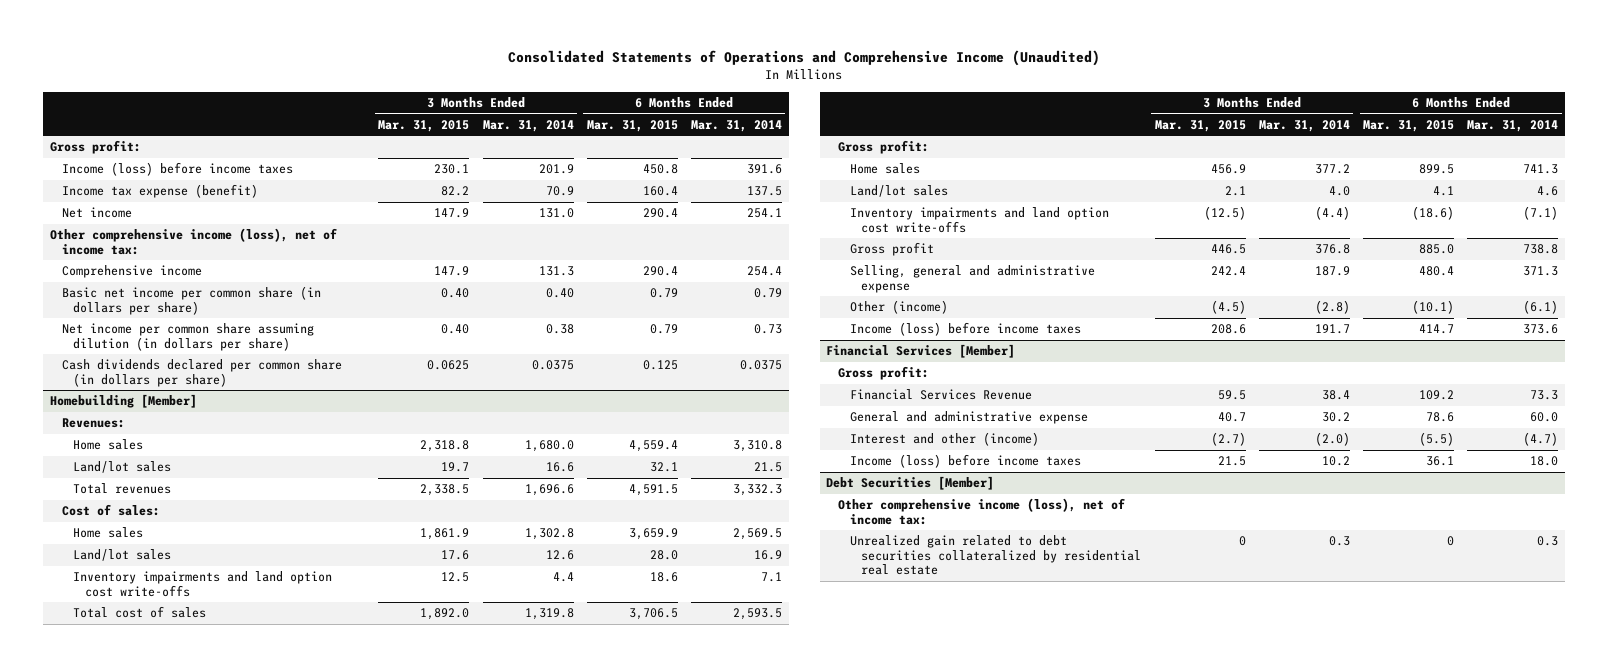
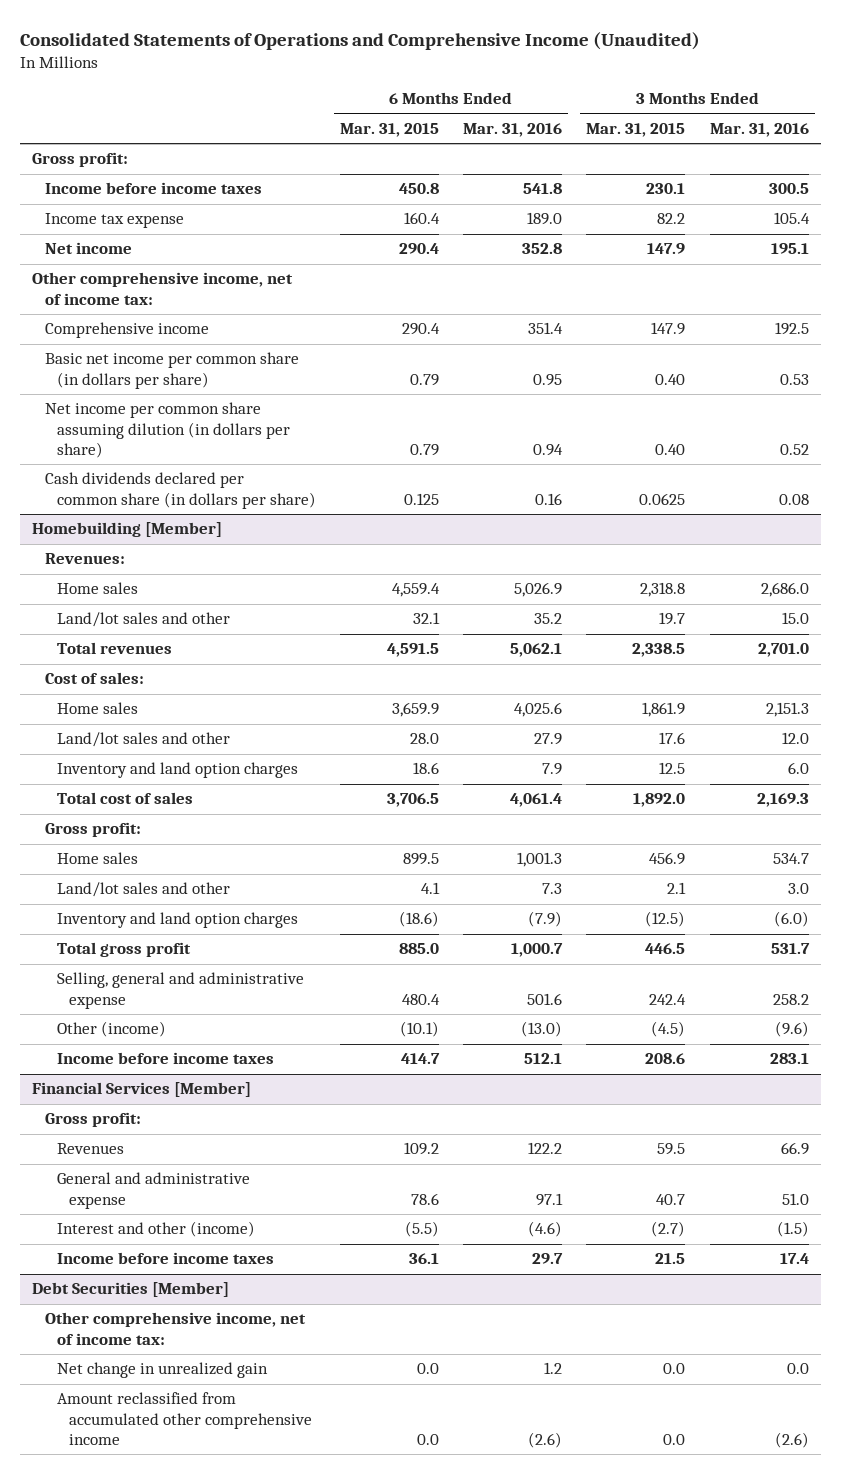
[482,119,574,132] Mar. 31, 2014 -> none
[691,119,783,132] Mar. 31, 2014 -> none
none -> [463,122,563,137] Mar. 31, 2016
none -> [709,122,809,137] Mar. 31, 2016
[61,162,293,177] Income (loss) before income taxes -> [44,182,262,195] Income before income taxes
[61,184,258,199] Income tax expense (benefit) -> [44,213,184,229] Income tax expense
[49,228,337,255] Other comprehensive income (loss), net of income tax: -> [32,272,294,305] Other comprehensive income, net of income tax:
[73,461,172,474] Land/lot sales -> [57,612,231,628] Land/lot sales and other
[73,549,172,562] Land/lot sales -> [57,732,231,748] Land/lot sales and other
[73,571,333,597] Inventory impairments and land option cost write-offs -> [57,762,299,779] Inventory and land option charges
[849,185,948,198] Land/lot sales -> [57,882,231,898] Land/lot sales and other
[849,207,1109,233] Inventory impairments and land option cost write-offs -> [57,912,299,929] Inventory and land option charges
[849,242,934,257] Gross profit -> [57,942,192,958] Total gross profit
[849,322,1081,337] Income (loss) before income taxes -> [57,1052,275,1065] Income before income taxes
[849,389,1032,401] Financial Services Revenue -> [57,1143,125,1155] Revenues
[849,454,1081,469] Income (loss) before income taxes -> [57,1252,275,1265] Income before income taxes
[849,535,1142,576] Unrealized gain related to debt securities collateralized by residential real estate -> none
[837,498,1125,525] Other comprehensive income (loss), net of income tax: -> [44,1312,306,1345] Other comprehensive income, net of income tax:
none -> [57,1362,269,1379] Net change in unrealized gain
none -> [57,1392,313,1446] Amount reclassified from accumulated other comprehensive income

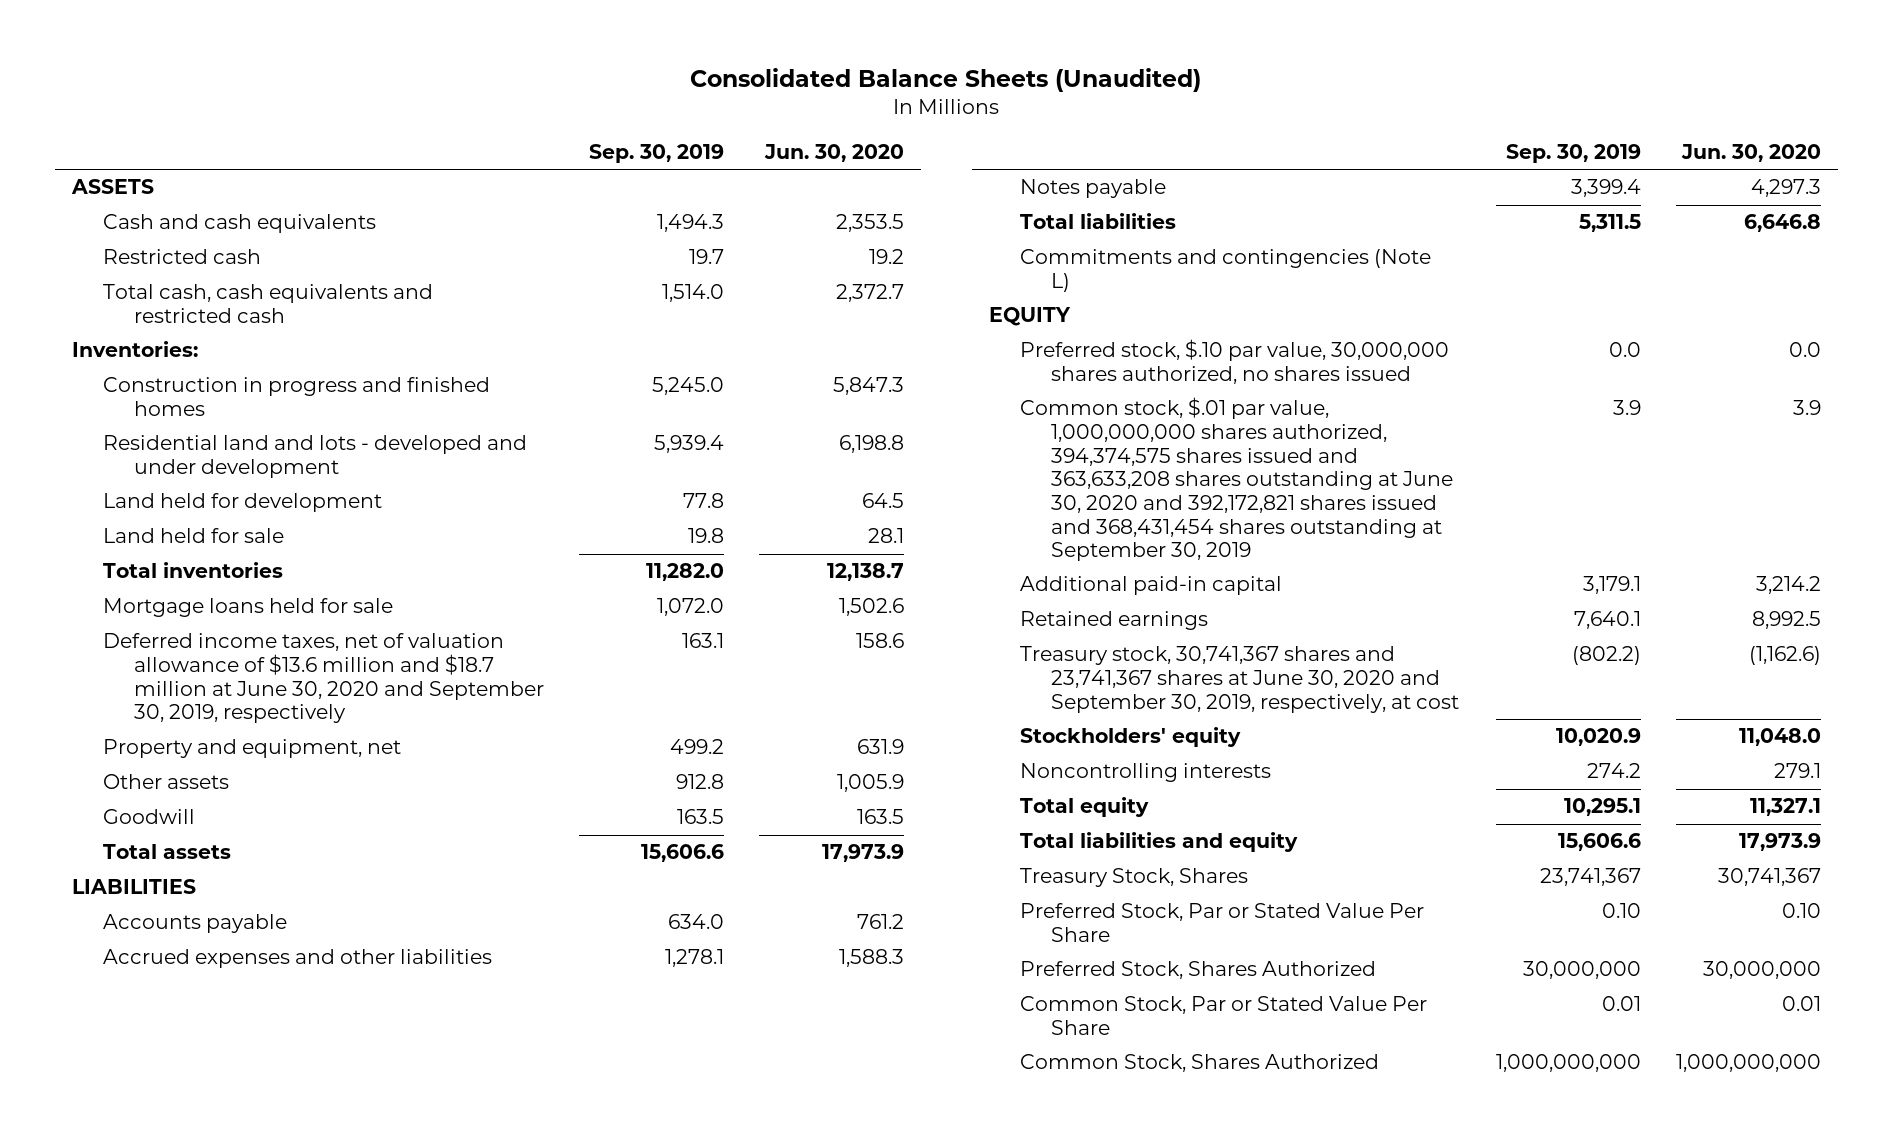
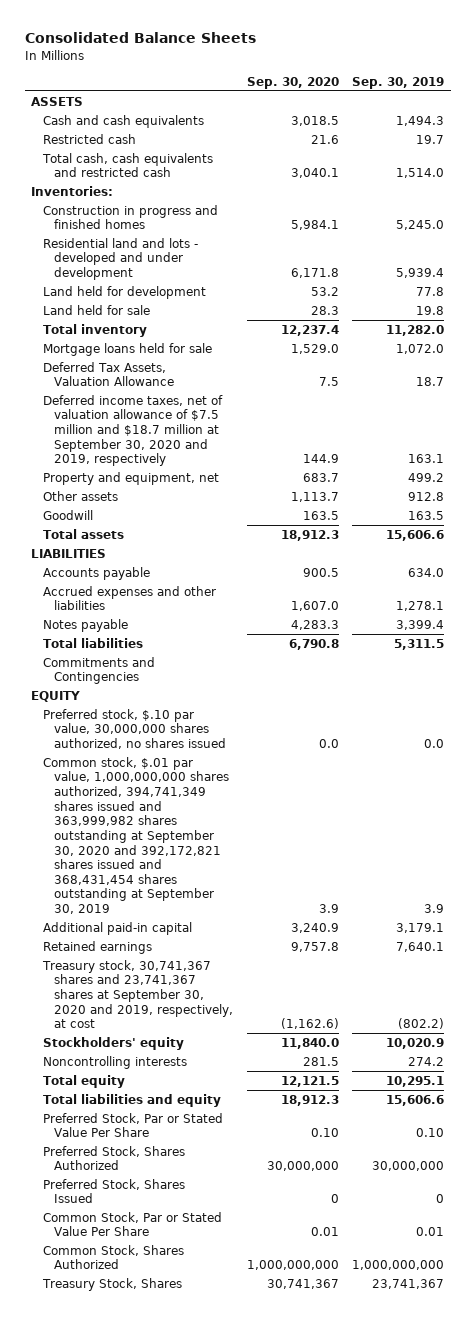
[690,67,1202,92] Consolidated Balance Sheets (Unaudited) -> [24,32,256,44] Consolidated Balance Sheets
[763,144,904,163] Jun. 30, 2020 -> none
none -> [246,76,339,89] Sep. 30, 2020
[103,562,284,579] Total inventories -> [42,323,147,337] Total inventory
none -> [42,361,175,387] Deferred Tax Assets, Valuation Allowance
[103,633,545,724] Deferred income taxes, net of valuation allowance of $13.6 million and $18.7 million at June 30, 2020 and September 30, 2019, respectively -> [42,394,223,467] Deferred income taxes, net of valuation allowance of $7.5 million and $18.7 million at September 30, 2020 and 2019, respectively
[1020,249,1432,293] Commitments and contingencies (Note L) -> [42,656,155,685] Commitments and Contingencies
[1020,397,1454,562] Common stock, $.01 par value, 1,000,000,000 shares authorized, 394,374,575 shares issued and 363,633,208 shares outstanding at June 30, 2020 and 392,172,821 shares issued and 368,431,454 shares outstanding at September 30, 2019 -> [42,756,230,915] Common stock, $.01 par value, 1,000,000,000 shares authorized, 394,741,349 shares issued and 363,999,982 shares outstanding at September 30, 2020 and 392,172,821 shares issued and 368,431,454 shares outstanding at September 30, 2019
[1020,646,1460,713] Treasury stock, 30,741,367 shares and 23,741,367 shares at June 30, 2020 and September 30, 2019, respectively, at cost -> [41,959,234,1029] Treasury stock, 30,741,367 shares and 23,741,367 shares at September 30, 2020 and 2019, respectively, at cost
none -> [42,1178,185,1204] Preferred Stock, Shares Issued
[1020,868,1249,888] Treasury Stock, Shares -> [41,1277,182,1291] Treasury Stock, Shares

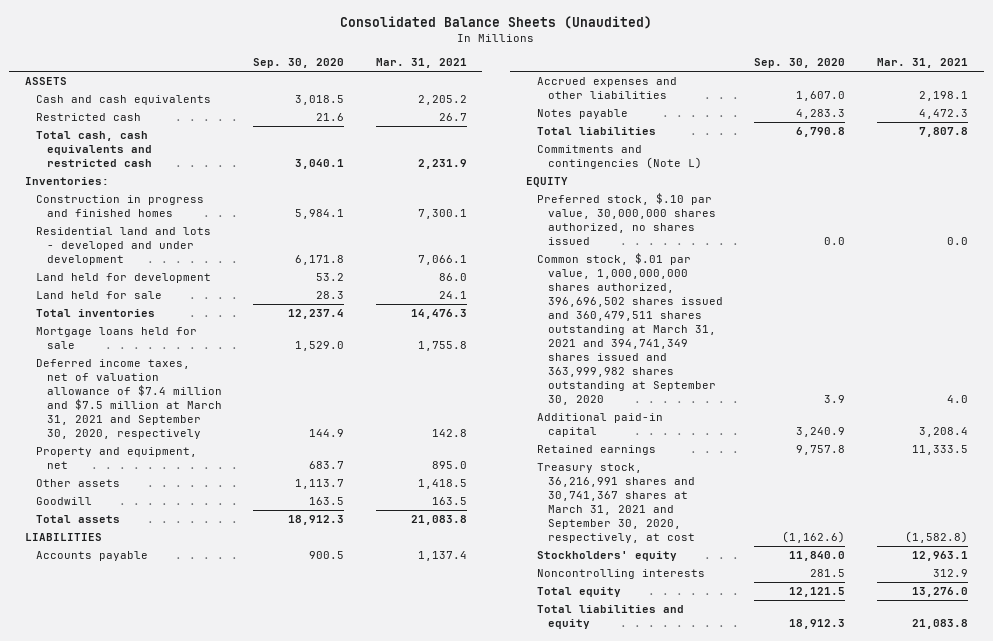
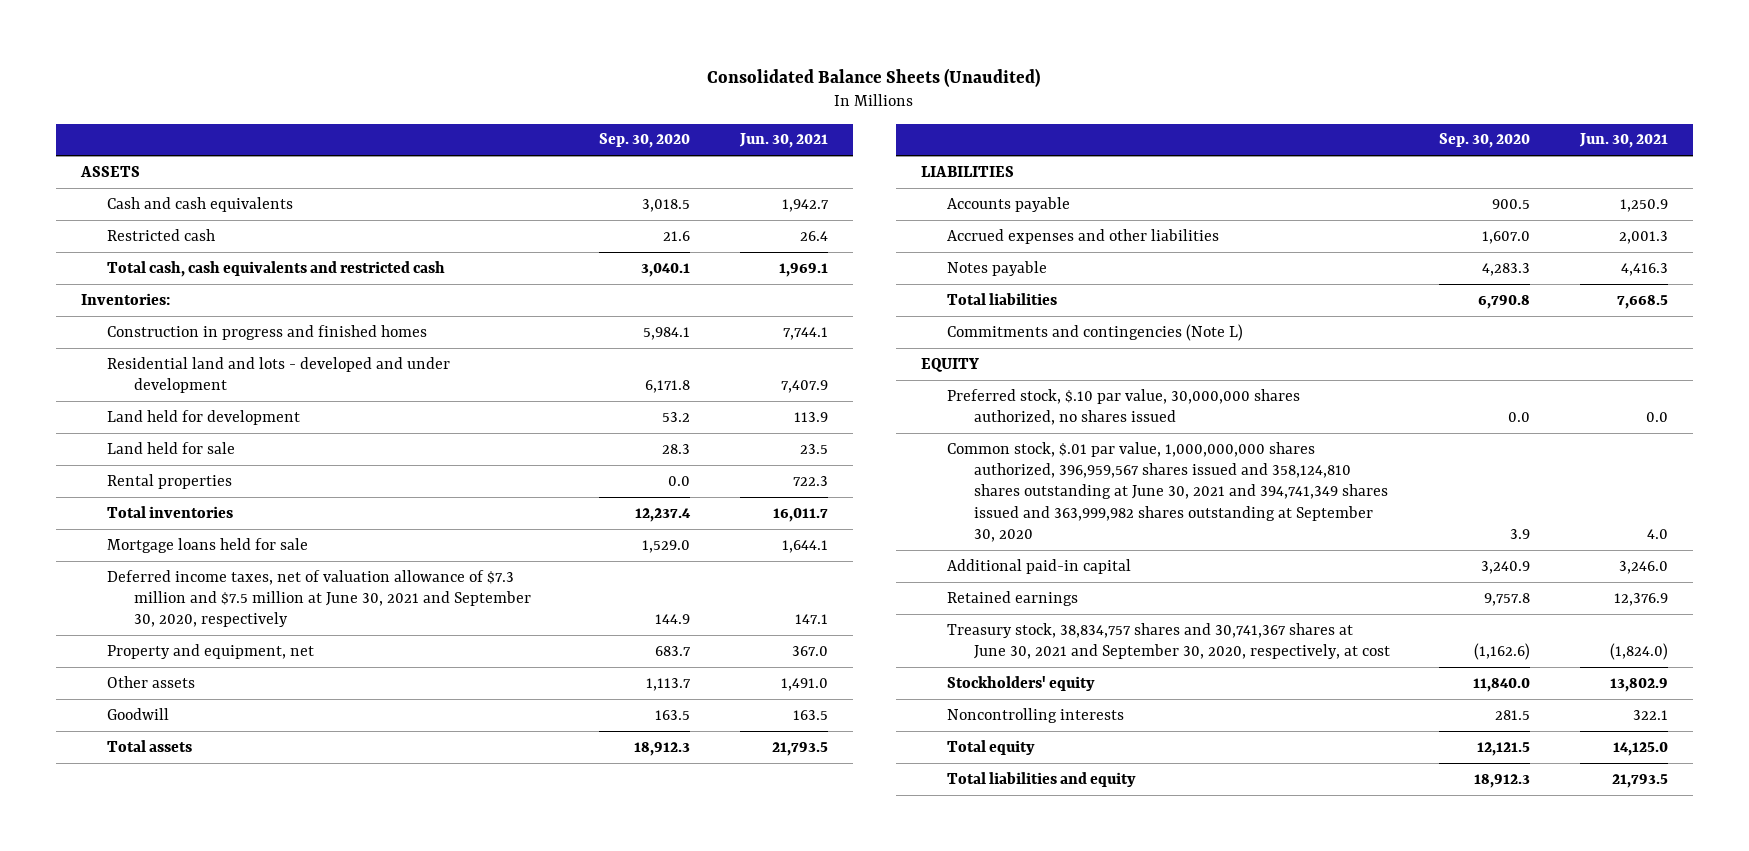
[375,58,467,69] Mar. 31, 2021 -> none
none -> [738,133,828,149] Jun. 30, 2021
none -> [107,473,233,489] Rental properties
[35,359,222,439] Deferred income taxes, net of valuation allowance of $7.4 million and $7.5 million at March 31, 2021 and September 30, 2020, respectively -> [107,569,531,628] Deferred income taxes, net of valuation allowance of $7.3 million and $7.5 million at June 30, 2021 and September 30, 2020, respectively
[537,253,724,405] Common stock, $.01 par value, 1,000,000,000 shares authorized, 396,696,502 shares issued and 360,479,511 shares outstanding at March 31, 2021 and 394,741,349 shares issued and 363,999,982 shares outstanding at September 30, 2020 -> [947,441,1388,542] Common stock, $.01 par value, 1,000,000,000 shares authorized, 396,959,567 shares issued and 358,124,810 shares outstanding at June 30, 2021 and 394,741,349 shares issued and 363,999,982 shares outstanding at September 30, 2020
[537,463,696,543] Treasury stock, 36,216,991 shares and 30,741,367 shares at March 31, 2021 and September 30, 2020, respectively, at cost -> [947,622,1390,660] Treasury stock, 38,834,757 shares and 30,741,367 shares at June 30, 2021 and September 30, 2020, respectively, at cost

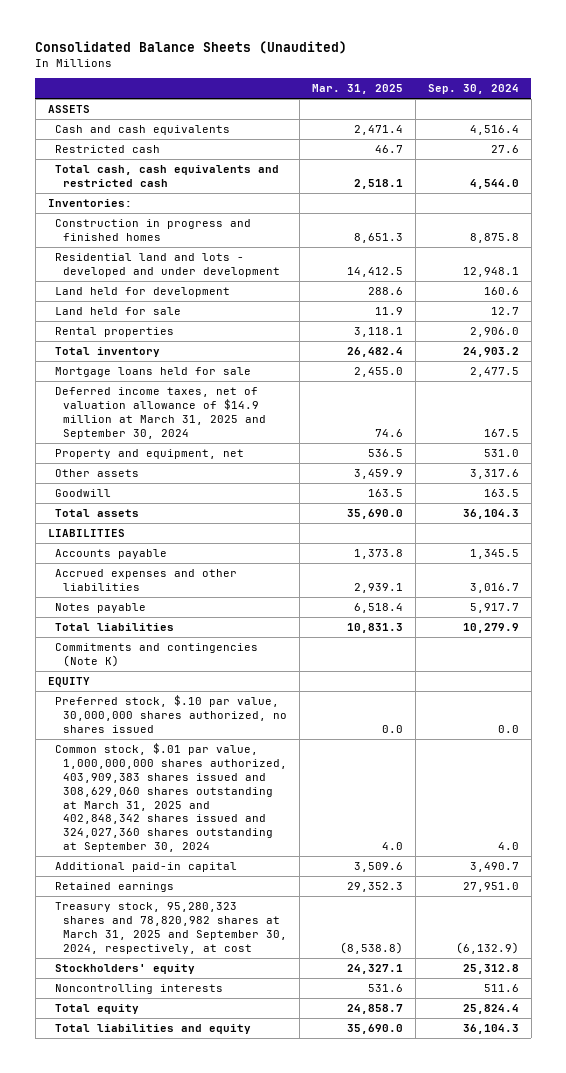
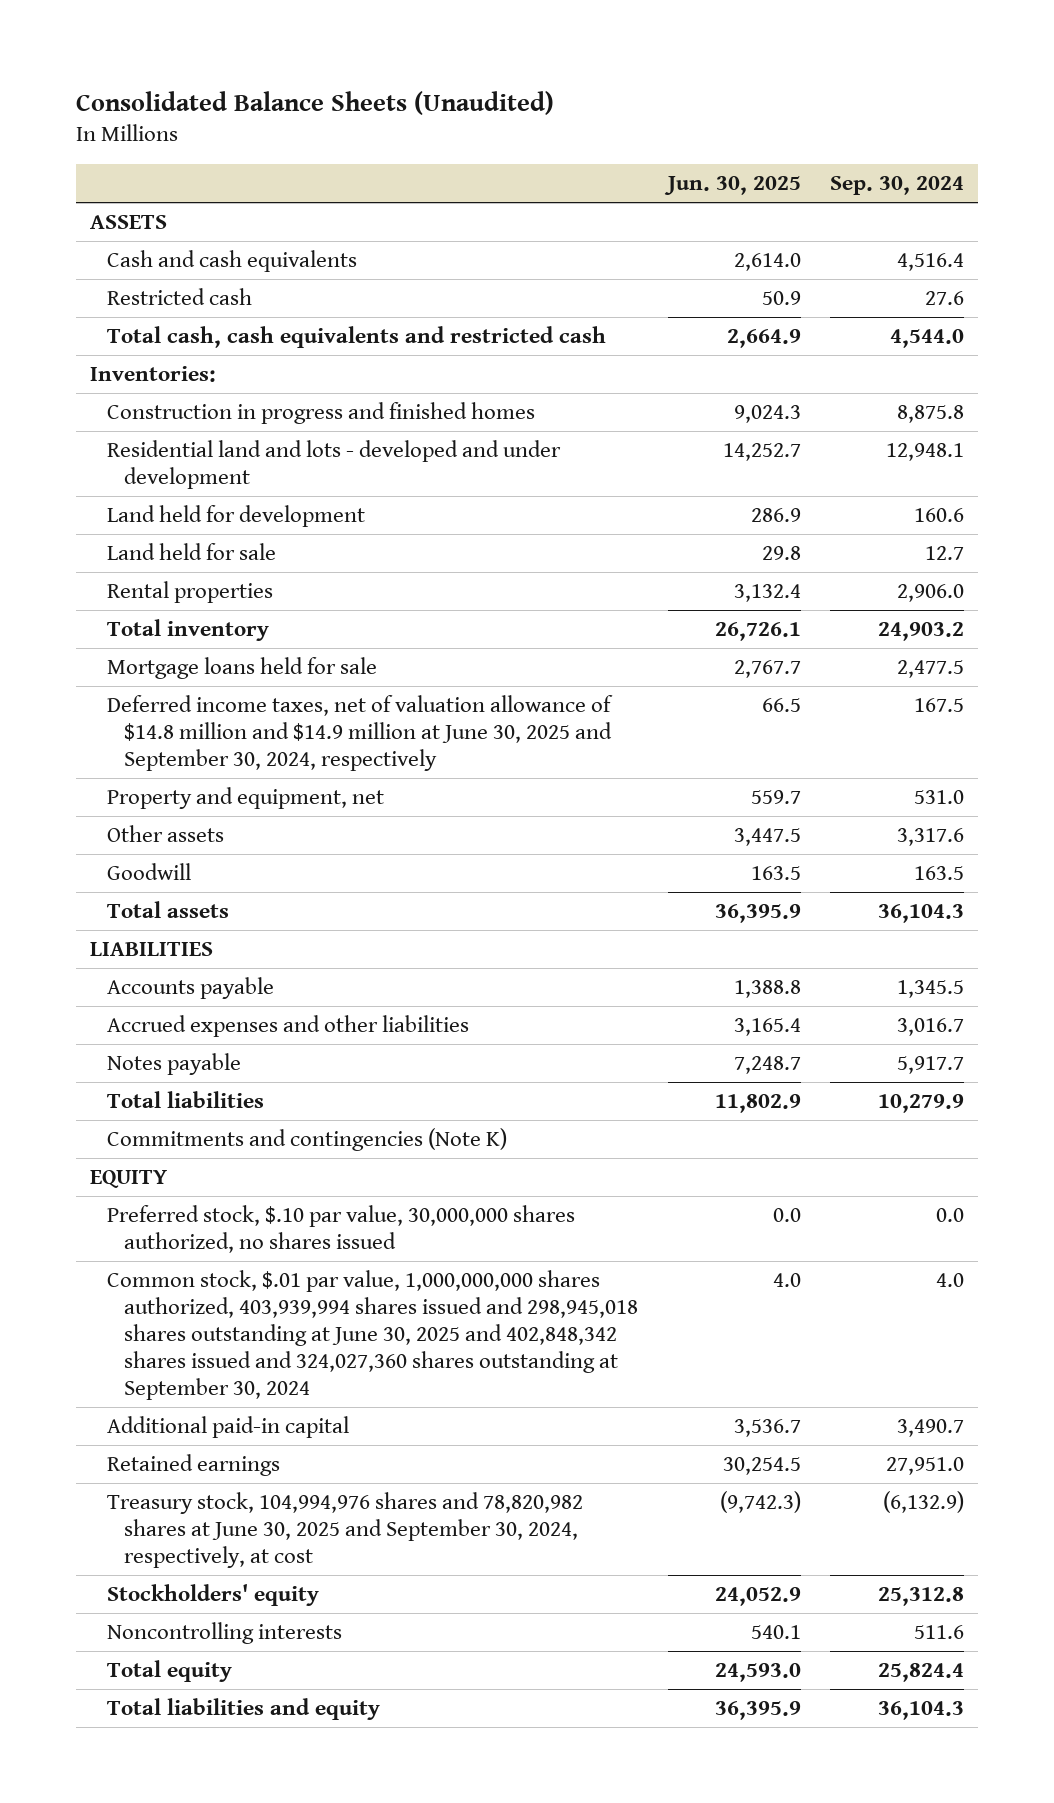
[311,84,403,95] Mar. 31, 2025 -> none
none -> [663,175,801,195] Jun. 30, 2025
[55,387,267,439] Deferred income taxes, net of valuation allowance of $14.9 million at March 31, 2025 and September 30, 2024 -> [107,695,614,772] Deferred income taxes, net of valuation allowance of $14.8 million and $14.9 million at June 30, 2025 and September 30, 2024, respectively
[55,743,288,853] Common stock, $.01 par value, 1,000,000,000 shares authorized, 403,909,383 shares issued and 308,629,060 shares outstanding at March 31, 2025 and 402,848,342 shares issued and 324,027,360 shares outstanding at September 30, 2024 -> [107,1270,639,1400] Common stock, $.01 par value, 1,000,000,000 shares authorized, 403,939,994 shares issued and 298,945,018 shares outstanding at June 30, 2025 and 402,848,342 shares issued and 324,027,360 shares outstanding at September 30, 2024
[55,902,288,954] Treasury stock, 95,280,323 shares and 78,820,982 shares at March 31, 2025 and September 30, 2024, respectively, at cost -> [107,1492,584,1569] Treasury stock, 104,994,976 shares and 78,820,982 shares at June 30, 2025 and September 30, 2024, respectively, at cost

